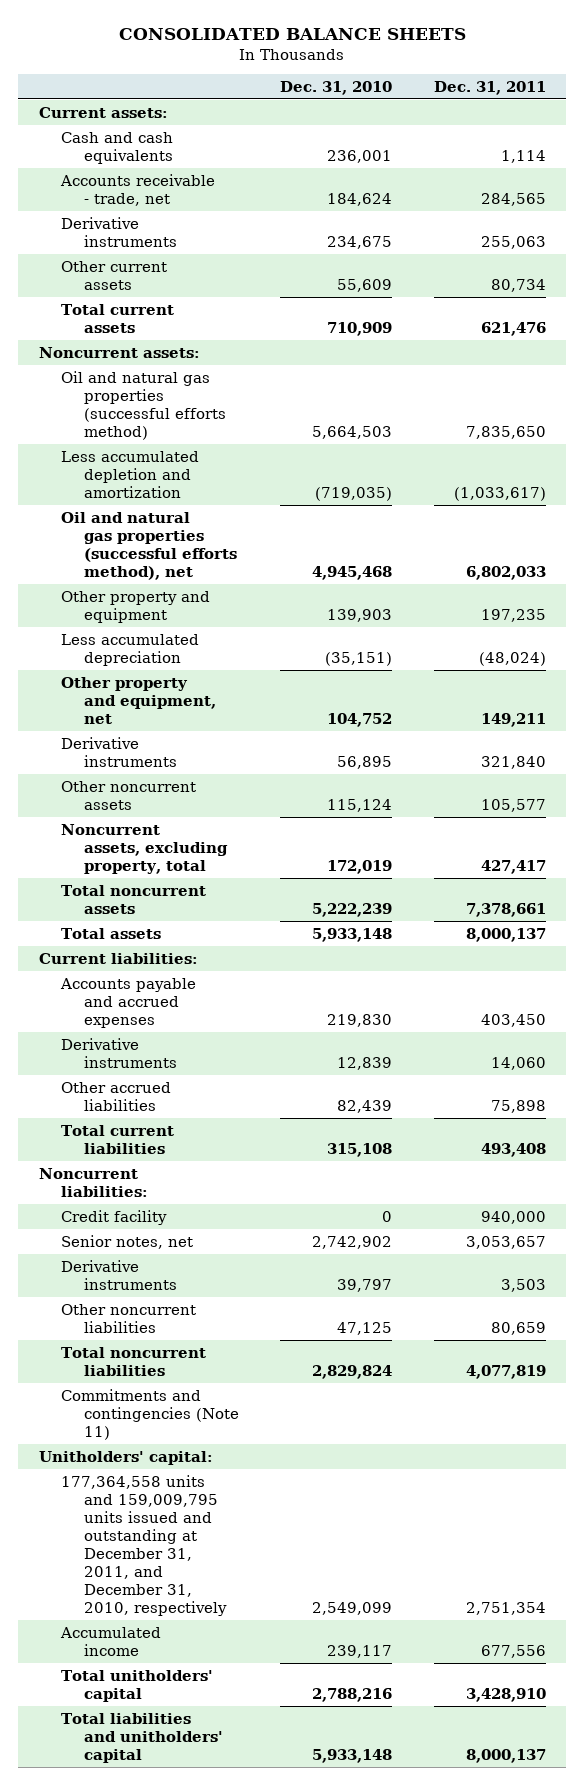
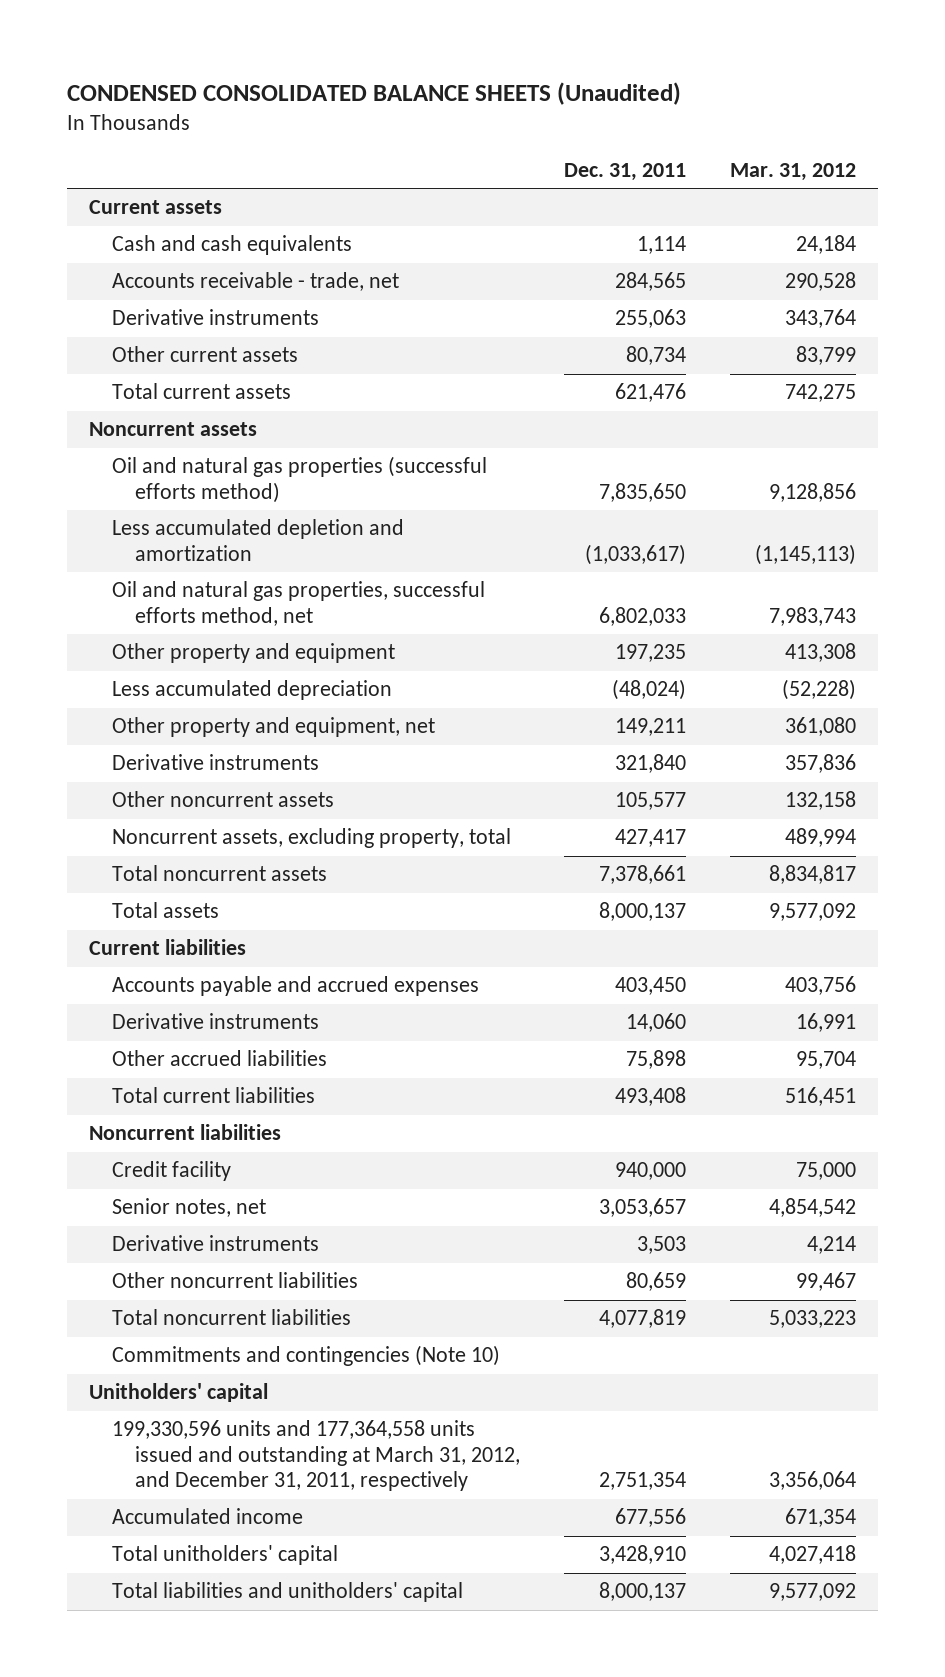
[119,28,467,41] CONSOLIDATED BALANCE SHEETS -> [66,81,681,105] CONDENSED CONSOLIDATED BALANCE SHEETS (Unaudited)
[280,80,393,95] Dec. 31, 2010 -> none
none -> [729,162,856,181] Mar. 31, 2012
[38,106,168,118] Current assets: -> [88,200,222,215] Current assets
[38,346,200,358] Noncurrent assets: -> [88,422,257,437] Noncurrent assets
[61,511,237,580] Oil and natural gas properties (successful efforts method), net -> [112,581,486,626] Oil and natural gas properties, successful efforts method, net
[38,952,198,964] Current liabilities: -> [88,939,246,956] Current liabilities
[38,1167,149,1197] Noncurrent liabilities: -> [88,1124,281,1141] Noncurrent liabilities
[61,1388,239,1440] Commitments and contingencies (Note 11) -> [112,1345,501,1367] Commitments and contingencies (Note 10)
[38,1450,213,1465] Unitholders' capital: -> [88,1383,268,1403] Unitholders' capital
[61,1474,227,1617] 177,364,558 units and 159,009,795 units issued and outstanding at December 31, 2011, and December 31, 2010, respectively -> [112,1420,521,1492] 199,330,596 units and 177,364,558 units issued and outstanding at March 31, 2012, and December 31, 2011, respectively

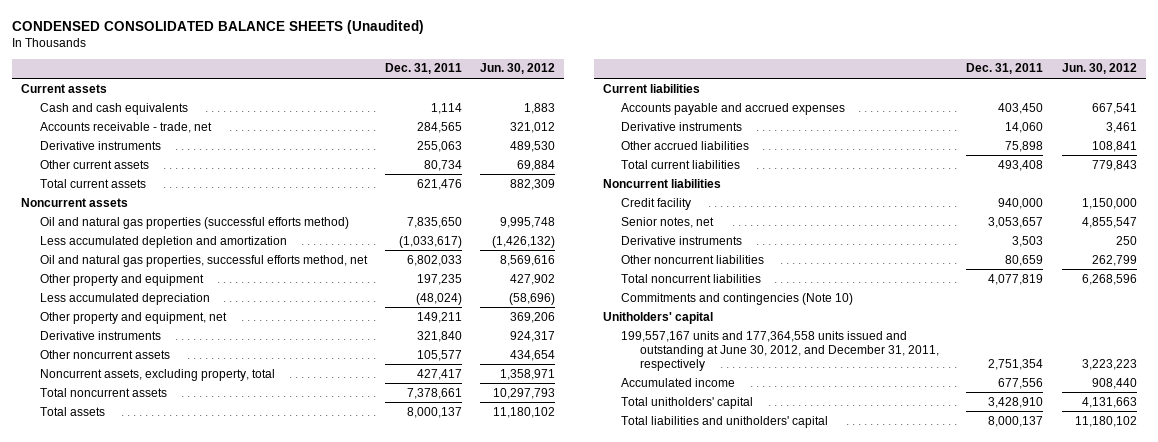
[729,162,856,181] Mar. 31, 2012 -> none
none -> [479,63,555,75] Jun. 30, 2012
[112,1420,521,1492] 199,330,596 units and 177,364,558 units issued and outstanding at March 31, 2012, and December 31, 2011, respectively -> [621,330,940,371] 199,557,167 units and 177,364,558 units issued and outstanding at June 30, 2012, and December 31, 2011, respectively

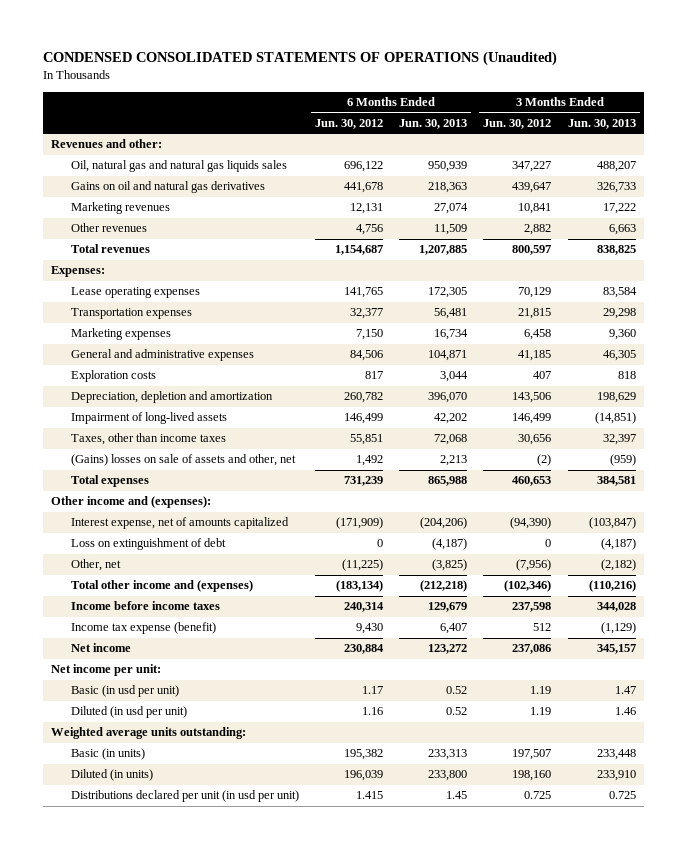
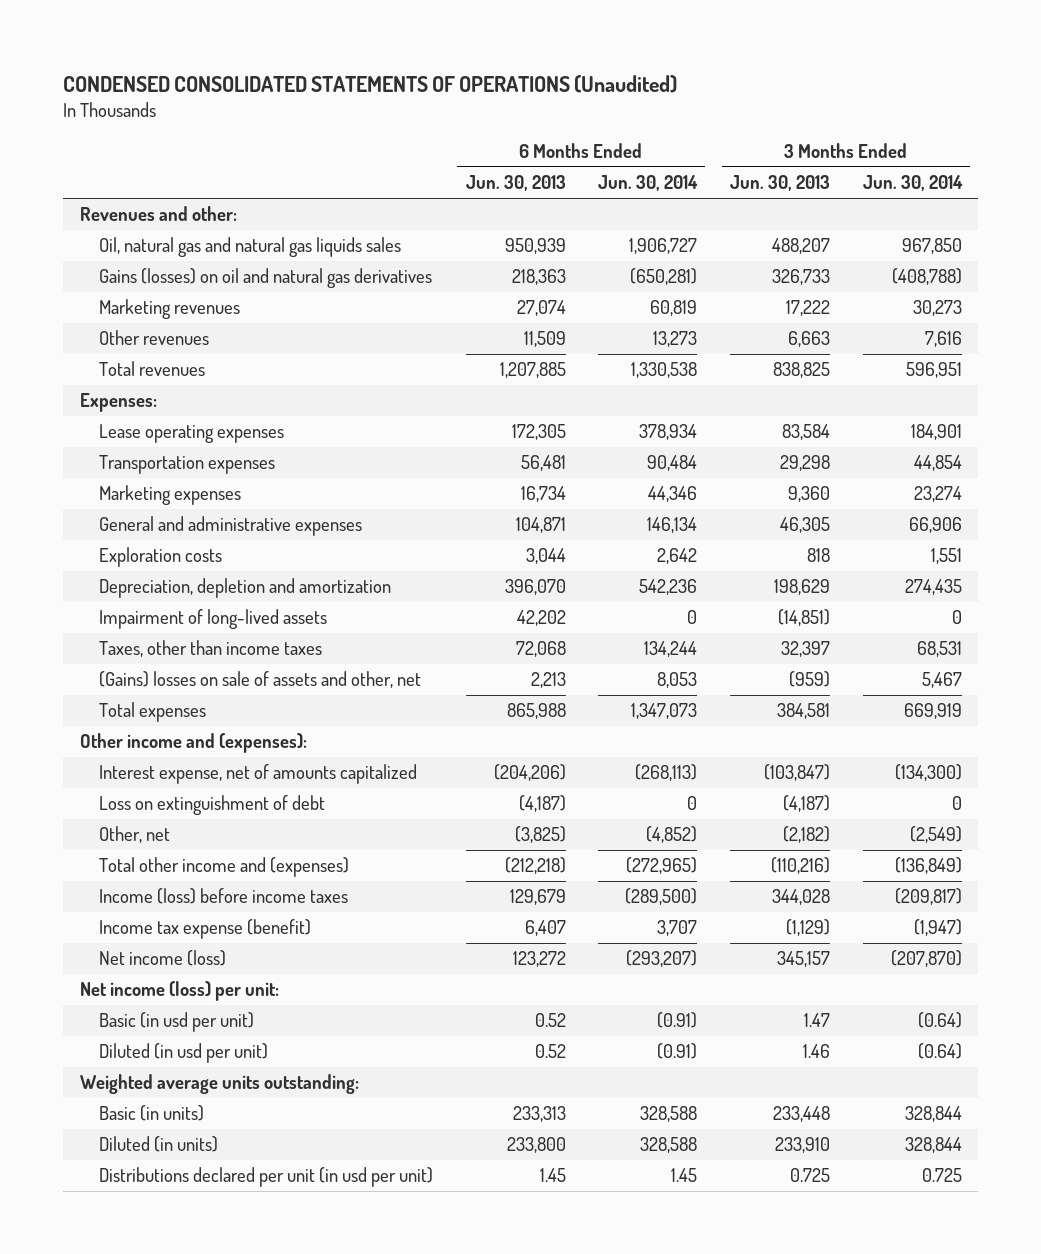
[314,118,383,129] Jun. 30, 2012 -> none
[483,118,552,129] Jun. 30, 2012 -> none
none -> [598,175,699,192] Jun. 30, 2014
none -> [862,175,963,192] Jun. 30, 2014
[70,181,265,194] Gains on oil and natural gas derivatives -> [98,268,432,289] Gains (losses) on oil and natural gas derivatives
[70,601,220,611] Income before income taxes -> [98,888,348,905] Income (loss) before income taxes
[70,643,131,653] Net income -> [98,950,226,967] Net income (loss)
[51,664,162,677] Net income per unit: -> [79,981,279,1002] Net income (loss) per unit:

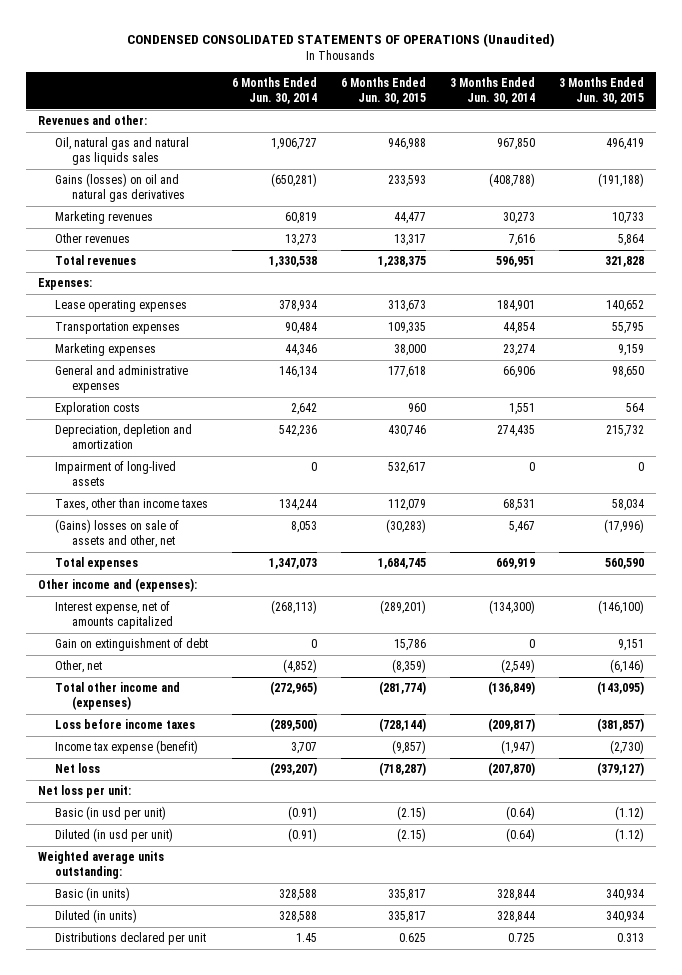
[465,175,566,192] Jun. 30, 2013 -> none
[730,175,831,192] Jun. 30, 2013 -> none
none -> [340,77,426,105] 6 Months Ended Jun. 30, 2015
none -> [559,77,645,105] 3 Months Ended Jun. 30, 2015
[98,795,325,816] Loss on extinguishment of debt -> [54,638,208,652] Gain on extinguishment of debt
[98,888,348,905] Income (loss) before income taxes -> [54,719,195,730] Loss before income taxes
[98,950,226,967] Net income (loss) -> [54,763,100,774] Net loss
[79,981,279,1002] Net income (loss) per unit: -> [37,785,131,799] Net loss per unit:
[98,1167,433,1188] Distributions declared per unit (in usd per unit) -> [54,932,206,946] Distributions declared per unit

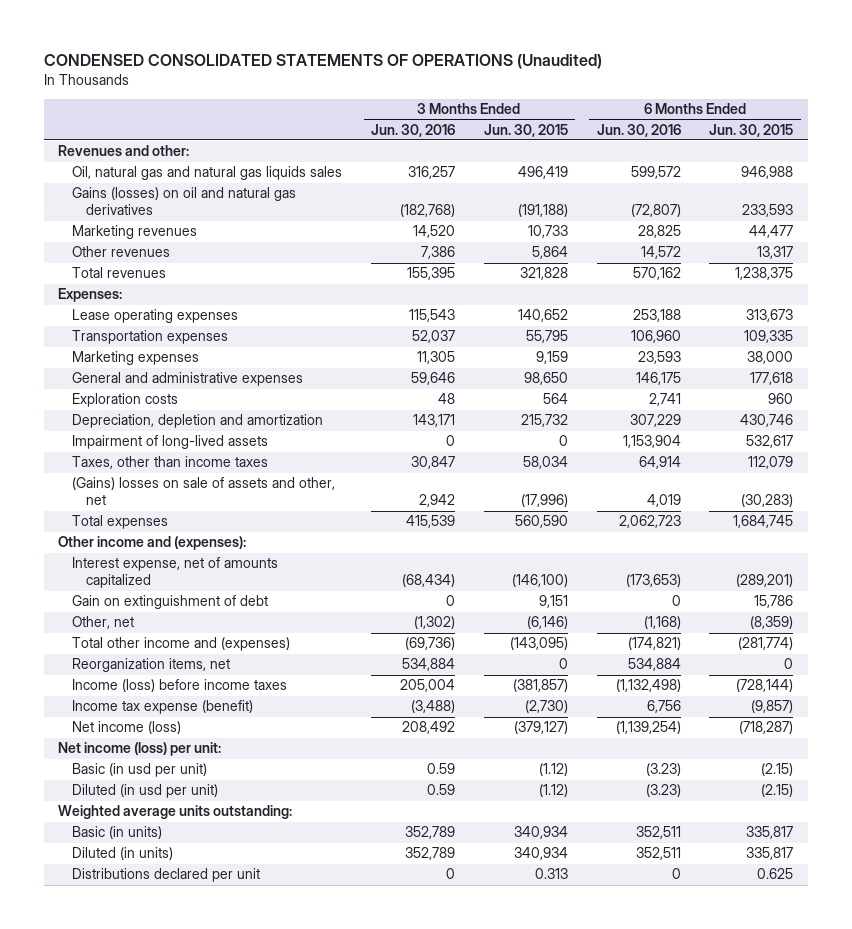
[231,77,317,105] 6 Months Ended Jun. 30, 2014 -> none
[450,77,536,105] 3 Months Ended Jun. 30, 2014 -> none
none -> [371,123,456,137] Jun. 30, 2016
none -> [596,123,681,137] Jun. 30, 2016
none -> [72,658,231,673] Reorganization items, net
[54,719,195,730] Loss before income taxes -> [72,679,288,693] Income (loss) before income taxes
[54,763,100,774] Net loss -> [72,721,182,735] Net income (loss)
[37,785,131,799] Net loss per unit: -> [58,742,222,757] Net income (loss) per unit:

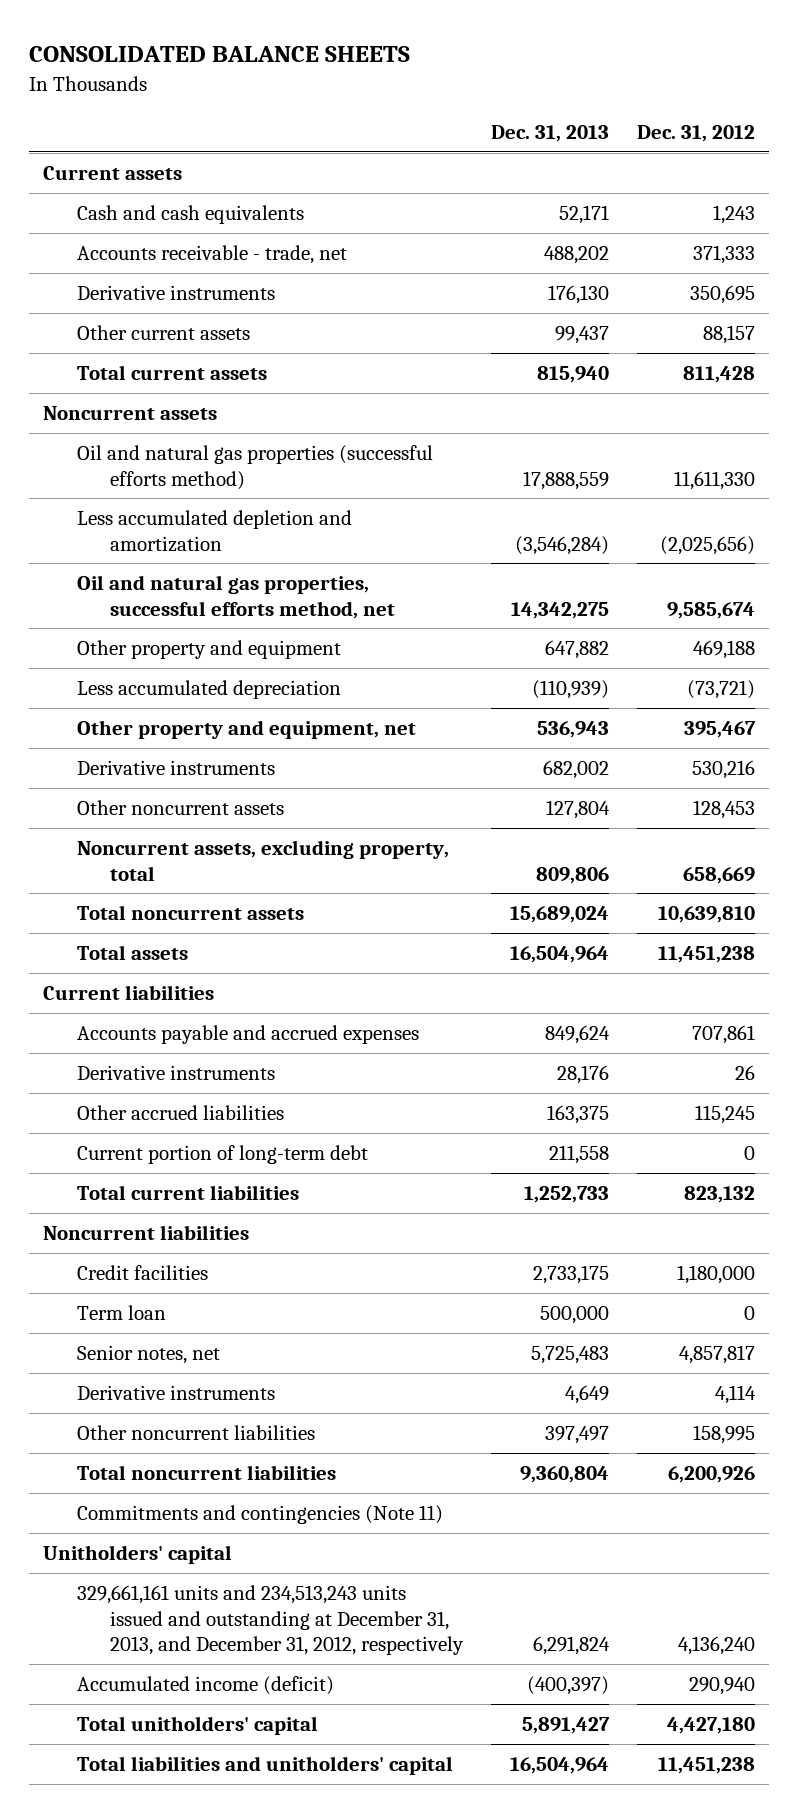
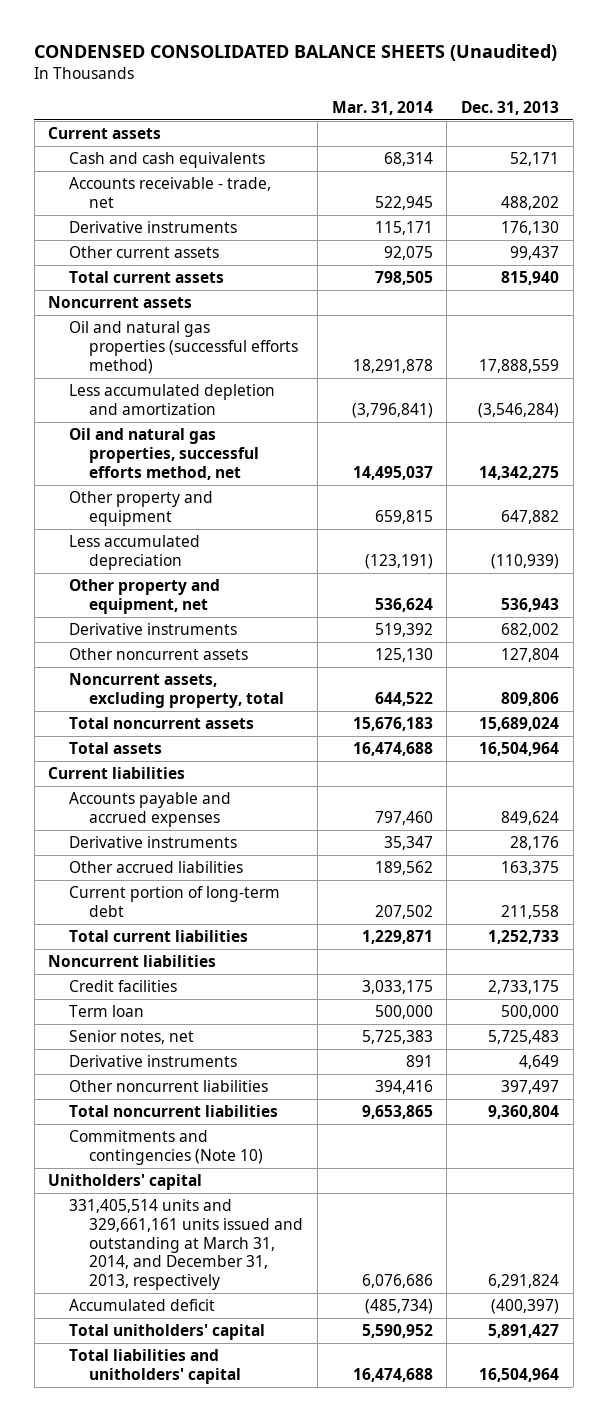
[29,46,411,63] CONSOLIDATED BALANCE SHEETS -> [34,44,558,62] CONDENSED CONSOLIDATED BALANCE SHEETS (Unaudited)
[636,124,755,142] Dec. 31, 2012 -> none
none -> [331,100,433,115] Mar. 31, 2014
[76,1505,443,1525] Commitments and contingencies (Note 11) -> [68,1130,264,1166] Commitments and contingencies (Note 10)
[76,1585,464,1655] 329,661,161 units and 234,513,243 units issued and outstanding at December 31, 2013, and December 31, 2012, respectively -> [68,1199,304,1291] 331,405,514 units and 329,661,161 units issued and outstanding at March 31, 2014, and December 31, 2013, respectively
[76,1676,334,1696] Accumulated income (deficit) -> [68,1299,215,1312] Accumulated deficit

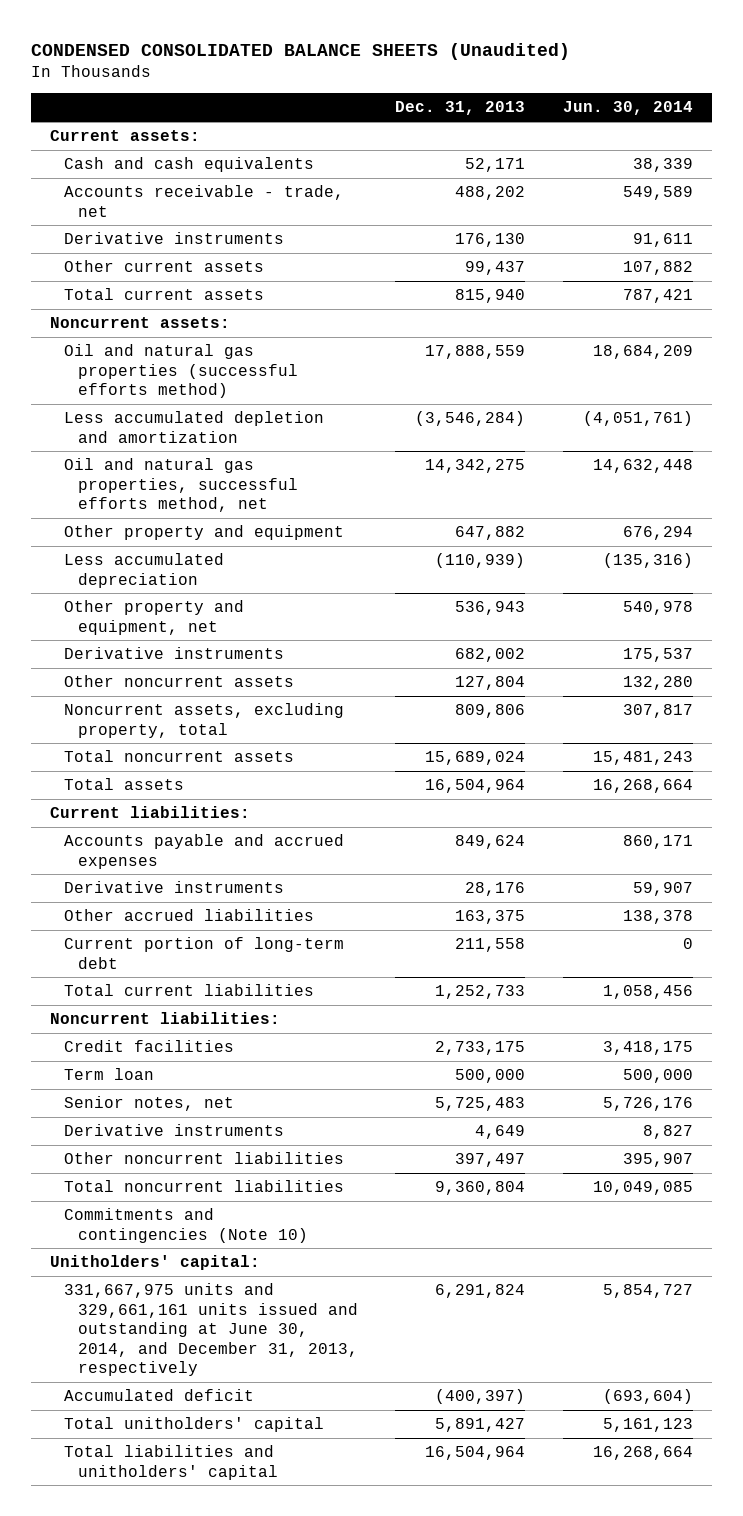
[331,100,433,115] Mar. 31, 2014 -> none
none -> [563,101,694,116] Jun. 30, 2014
[48,127,162,140] Current assets -> [50,130,201,142] Current assets:
[48,296,193,309] Noncurrent assets -> [50,317,231,329] Noncurrent assets:
[48,767,186,780] Current liabilities -> [50,806,251,819] Current liabilities:
[48,955,217,968] Noncurrent liabilities -> [50,1012,281,1025] Noncurrent liabilities:
[48,1174,203,1191] Unitholders' capital -> [50,1255,261,1271] Unitholders' capital:
[68,1199,304,1291] 331,405,514 units and 329,661,161 units issued and outstanding at March 31, 2014, and December 31, 2013, respectively -> [63,1283,358,1376] 331,667,975 units and 329,661,161 units issued and outstanding at June 30, 2014, and December 31, 2013, respectively

